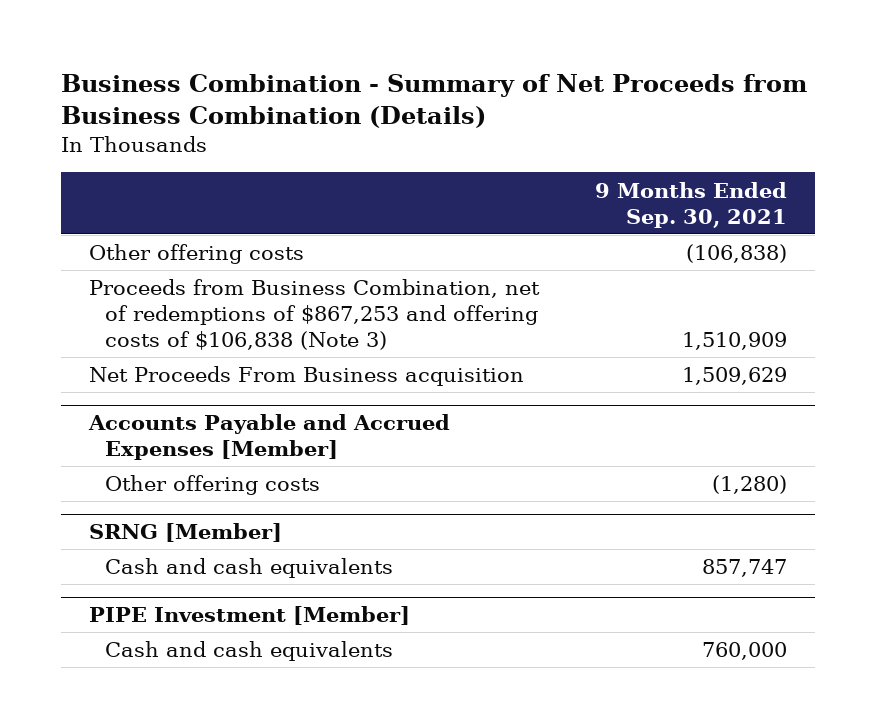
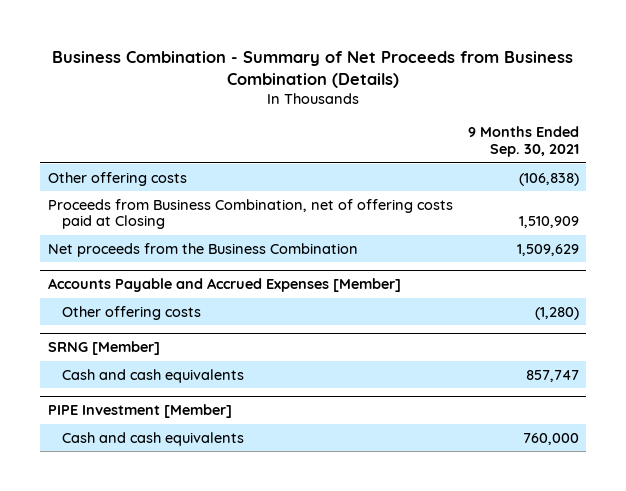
[88,279,540,351] Proceeds from Business Combination, net of redemptions of $867,253 and offering costs of $106,838 (Note 3) -> [47,198,453,230] Proceeds from Business Combination, net of offering costs paid at Closing
[88,366,524,387] Net Proceeds From Business acquisition -> [47,242,358,257] Net proceeds from the Business Combination

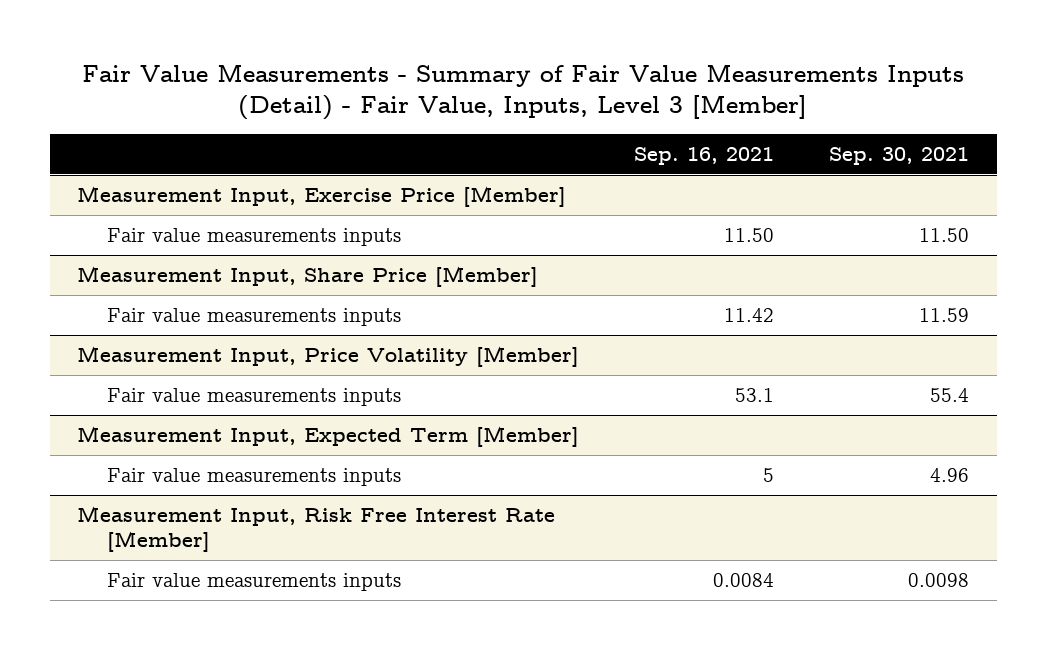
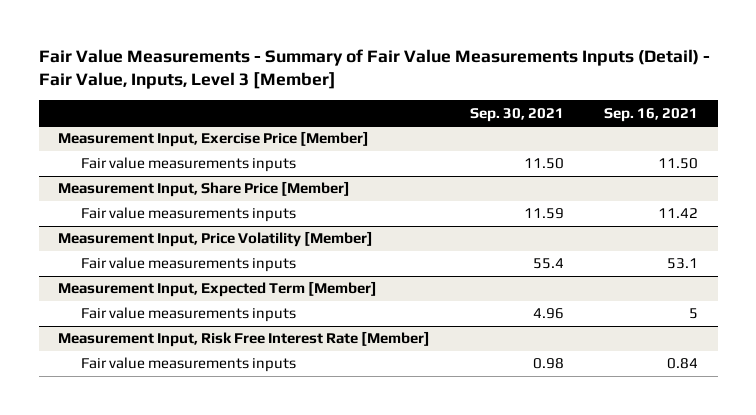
[713,573,775,588] 0.0084 -> [666,358,698,370] 0.84
[908,573,970,588] 0.0098 -> [533,358,565,370] 0.98

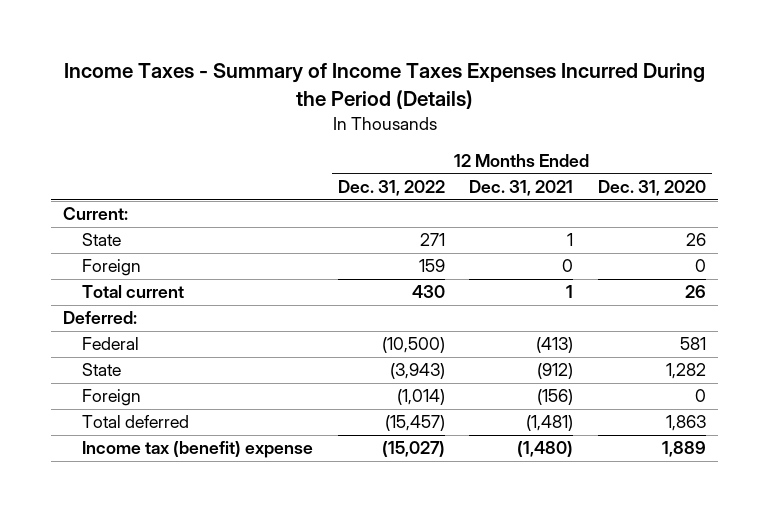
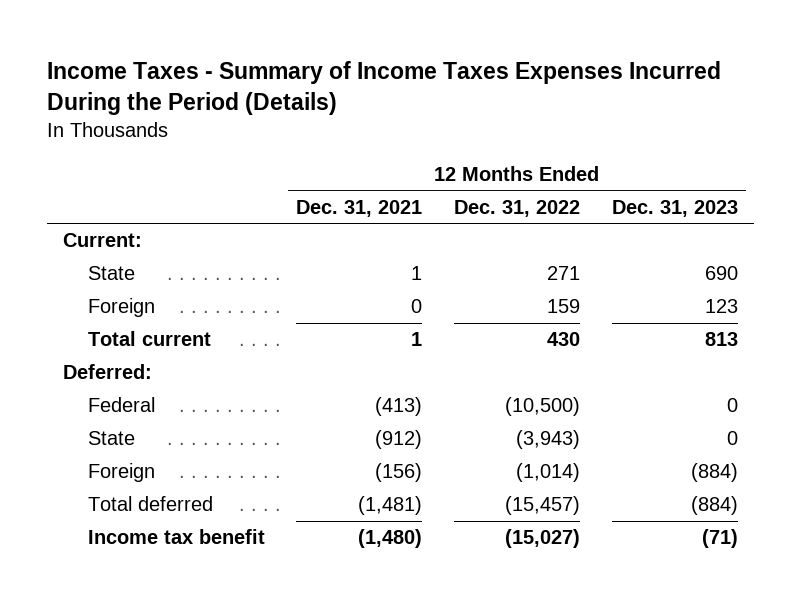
[598,179,707,196] Dec. 31, 2020 -> none
none -> [611,199,738,217] Dec. 31, 2023
[82,441,314,459] Income tax (benefit) expense -> [87,529,265,545] Income tax benefit

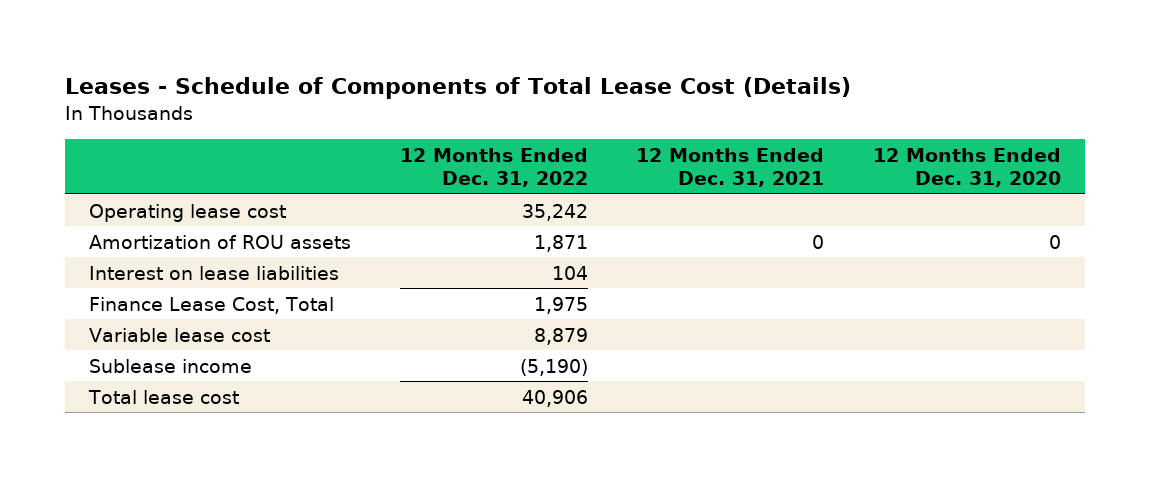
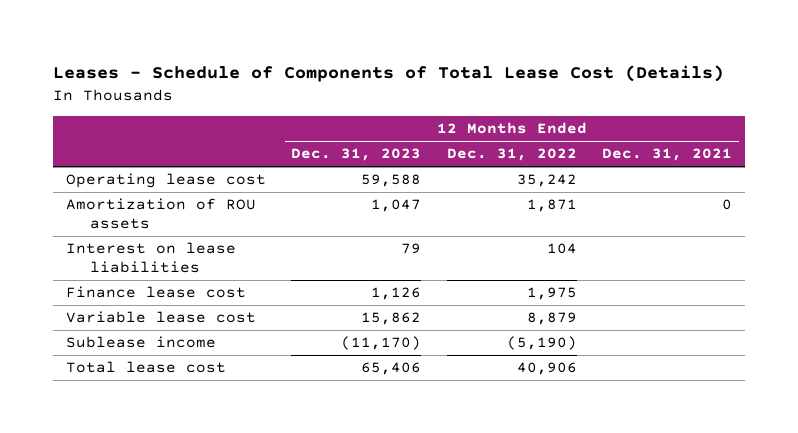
[873,147,1062,187] 12 Months Ended Dec. 31, 2020 -> none
none -> [291,148,422,162] Dec. 31, 2023
[88,296,334,314] Finance Lease Cost, Total -> [65,286,246,299] Finance lease cost

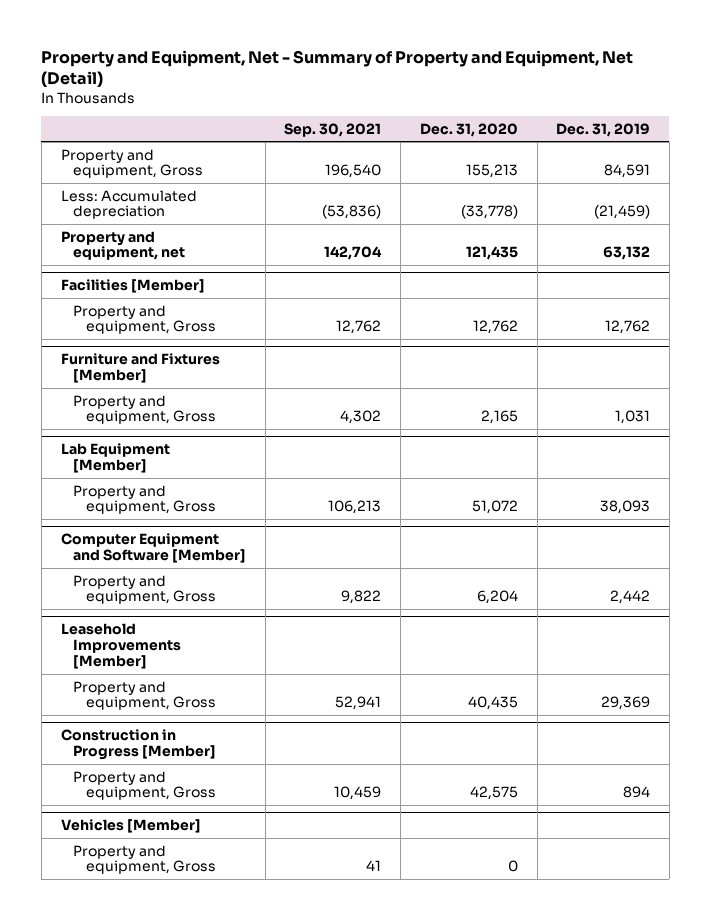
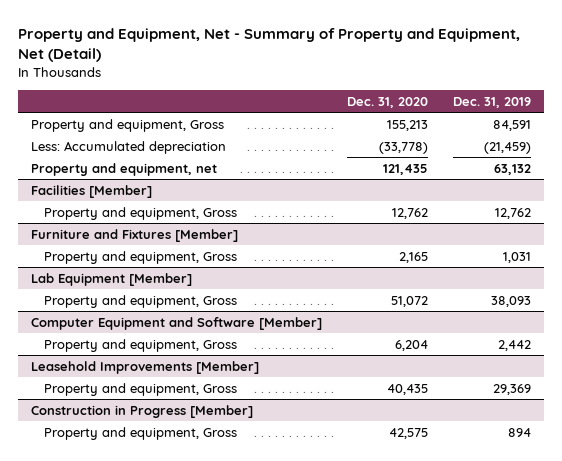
[284,122,382,137] Sep. 30, 2021 -> none
[60,819,201,834] Vehicles [Member] -> none
[73,844,216,875] Property and equipment, Gross -> none

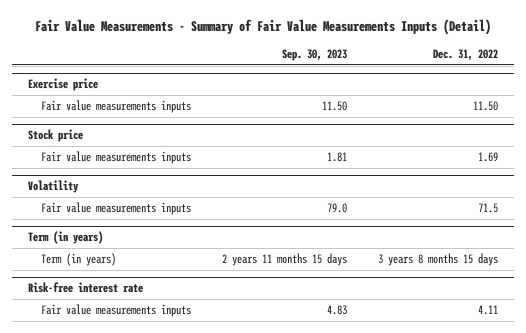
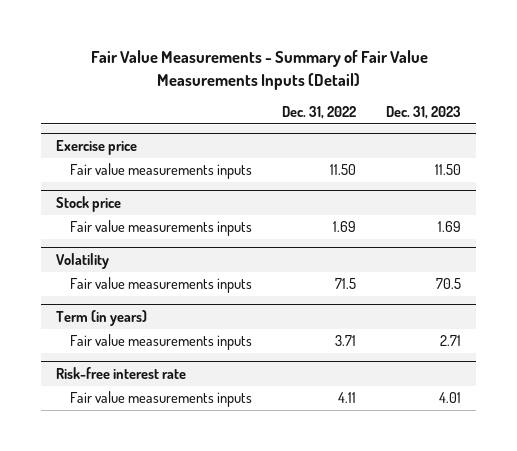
[282,49,348,62] Sep. 30, 2023 -> none
none -> [386,106,462,120] Dec. 31, 2023
[41,253,117,267] Term (in years) -> none
none -> [70,334,253,351] Fair value measurements inputs

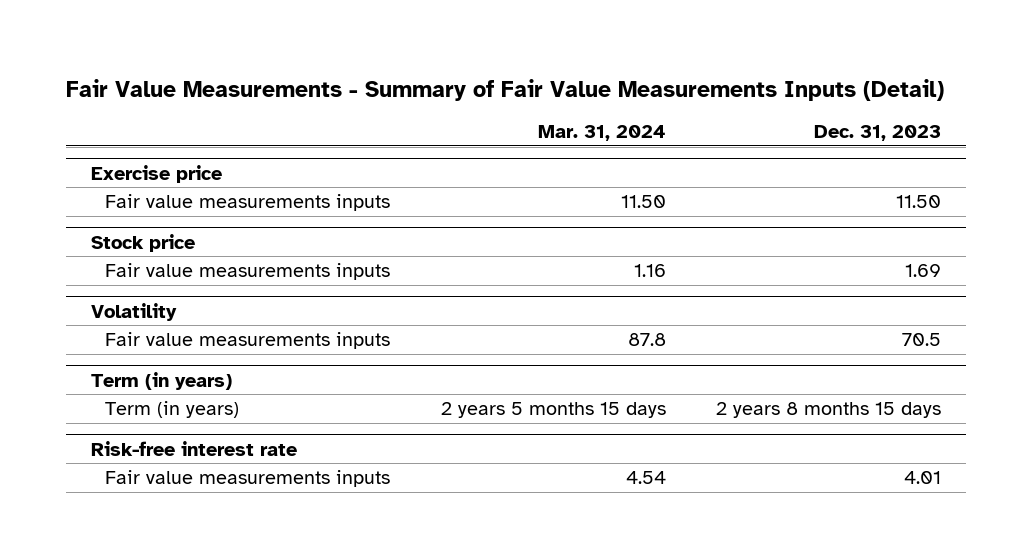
[282,106,357,120] Dec. 31, 2022 -> none
none -> [537,125,666,142] Mar. 31, 2024
[70,334,253,351] Fair value measurements inputs -> none
none -> [105,401,240,419] Term (in years)

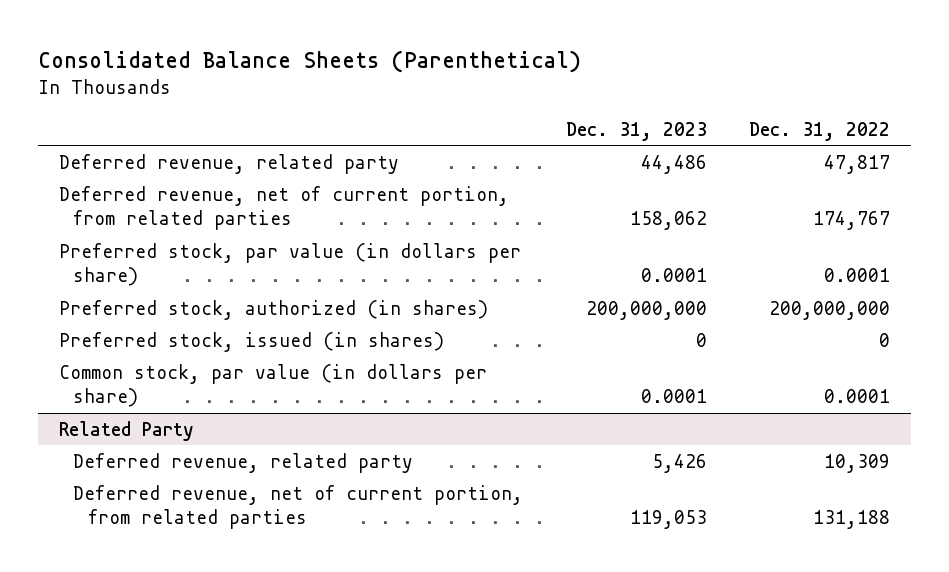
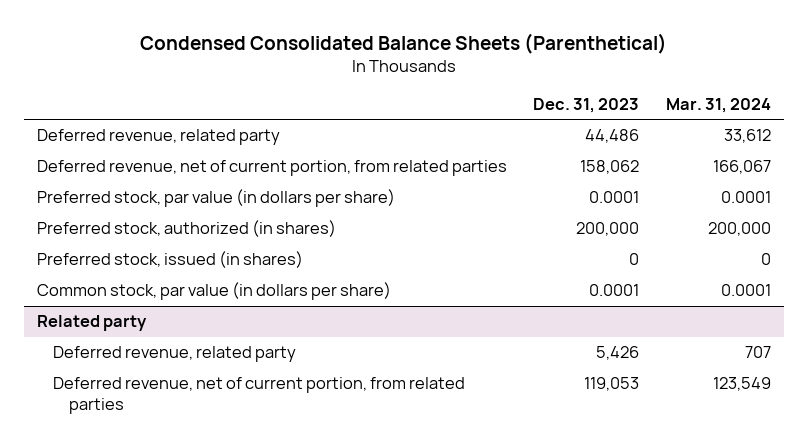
[37,49,581,73] Consolidated Balance Sheets (Parenthetical) -> [139,32,667,54] Condensed Consolidated Balance Sheets (Parenthetical)
[748,121,890,141] Dec. 31, 2022 -> none
none -> [665,98,771,114] Mar. 31, 2024
[585,300,707,320] 200,000,000 -> [576,222,640,237] 200,000
[59,420,195,441] Related Party -> [37,315,148,332] Related party

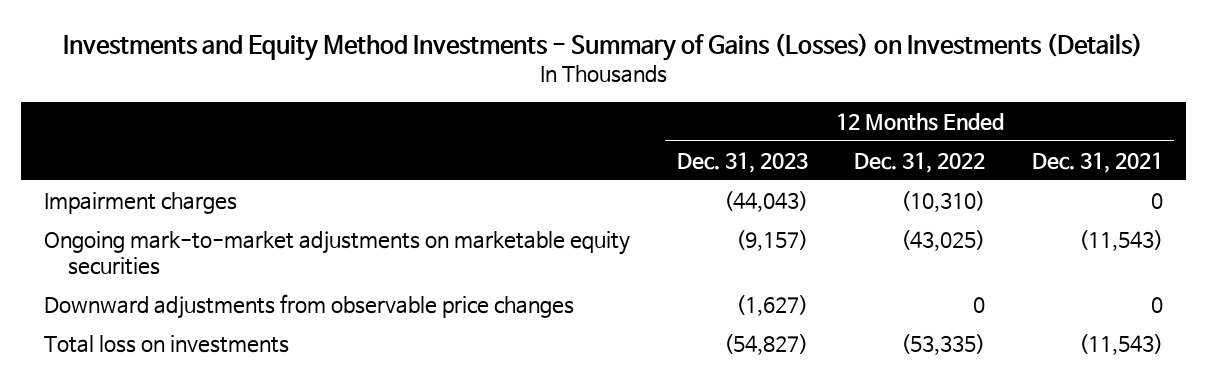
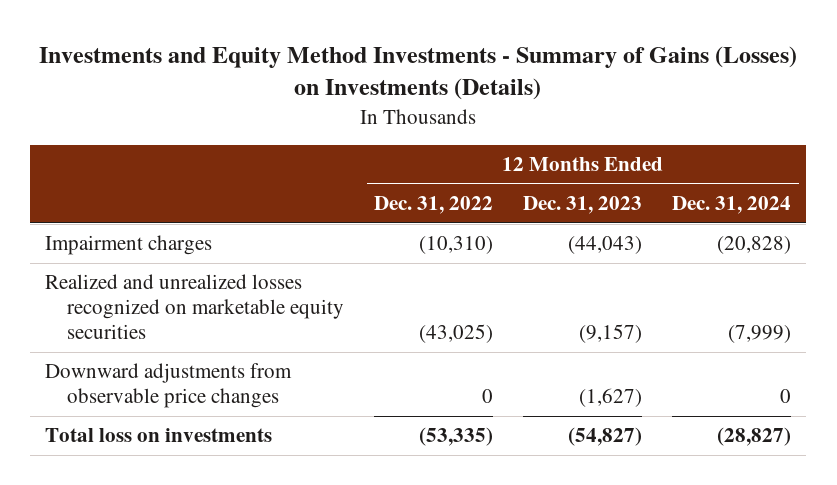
[1031,151,1163,173] Dec. 31, 2021 -> none
none -> [672,196,792,215] Dec. 31, 2024
[43,231,630,275] Ongoing mark-to-market adjustments on marketable equity securities -> [45,274,345,340] Realized and unrealized losses recognized on marketable equity securities

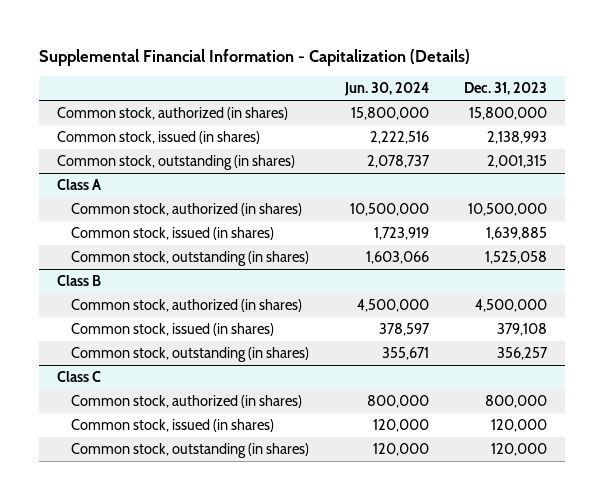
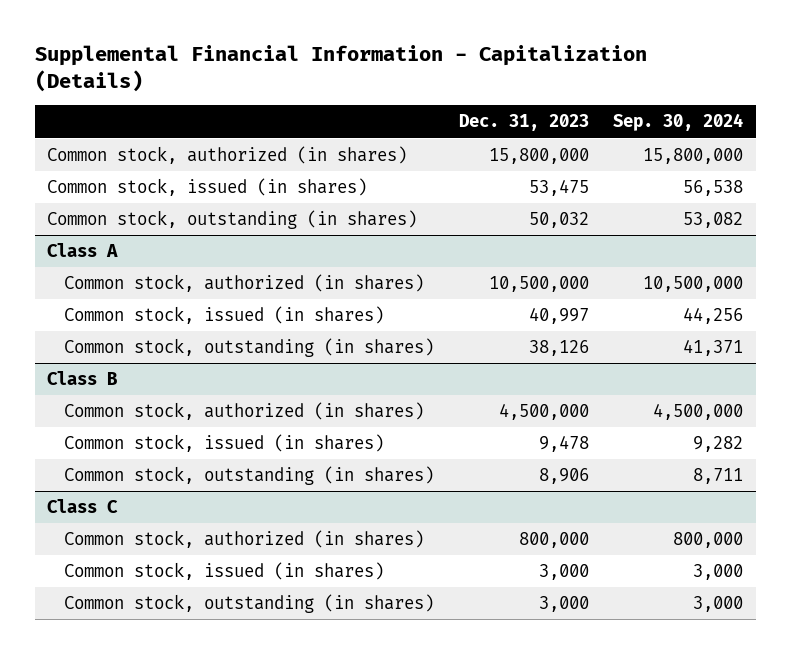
[343,82,429,97] Jun. 30, 2024 -> none
none -> [613,113,744,132] Sep. 30, 2024
[487,130,548,144] 2,138,993 -> [528,179,589,197] 53,475
[487,154,548,168] 2,001,315 -> [528,212,589,229] 50,032
[486,226,548,240] 1,639,885 -> [528,307,589,325] 40,997
[485,250,548,264] 1,525,058 -> [528,340,589,357] 38,126
[497,322,548,336] 379,108 -> [538,435,589,453] 9,478
[497,346,549,360] 356,257 -> [538,468,589,485] 8,906
[491,418,548,432] 120,000 -> [538,564,589,581] 3,000
[491,442,548,456] 120,000 -> [538,596,589,613] 3,000

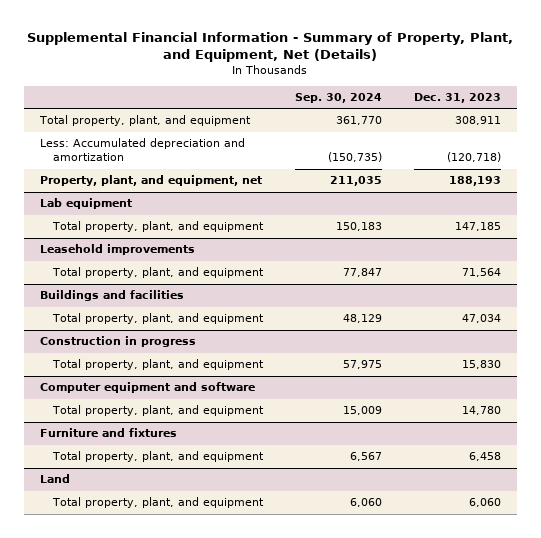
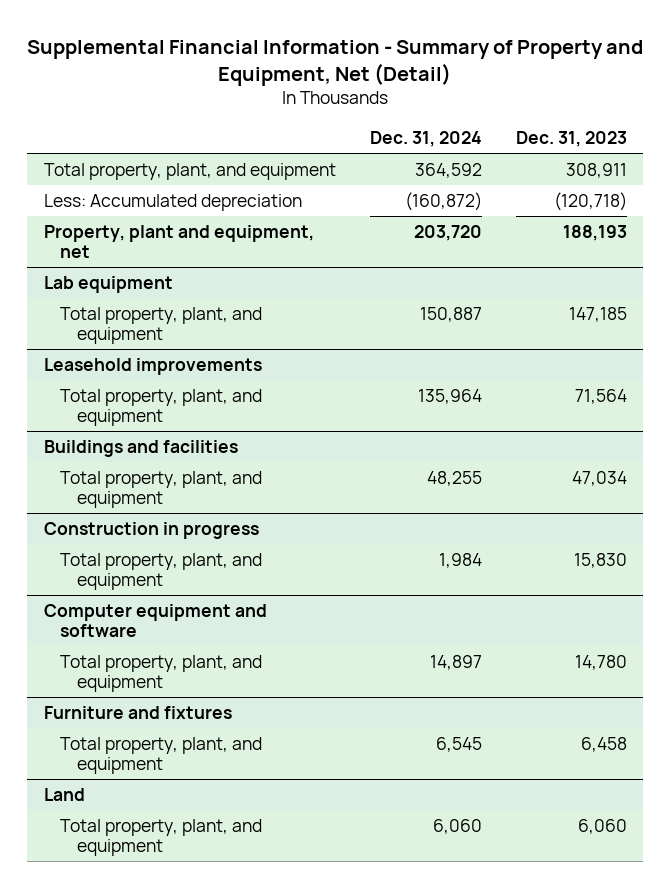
[27,31,514,63] Supplemental Financial Information - Summary of Property, Plant, and Equipment, Net (Details) -> [27,40,644,87] Supplemental Financial Information - Summary of Property and Equipment, Net (Detail)
[294,93,382,104] Sep. 30, 2024 -> none
none -> [369,130,482,147] Dec. 31, 2024
[40,138,246,162] Less: Accumulated depreciation and amortization -> [44,193,303,211] Less: Accumulated depreciation
[40,175,263,187] Property, plant, and equipment, net -> [44,224,315,259] Property, plant and equipment, net

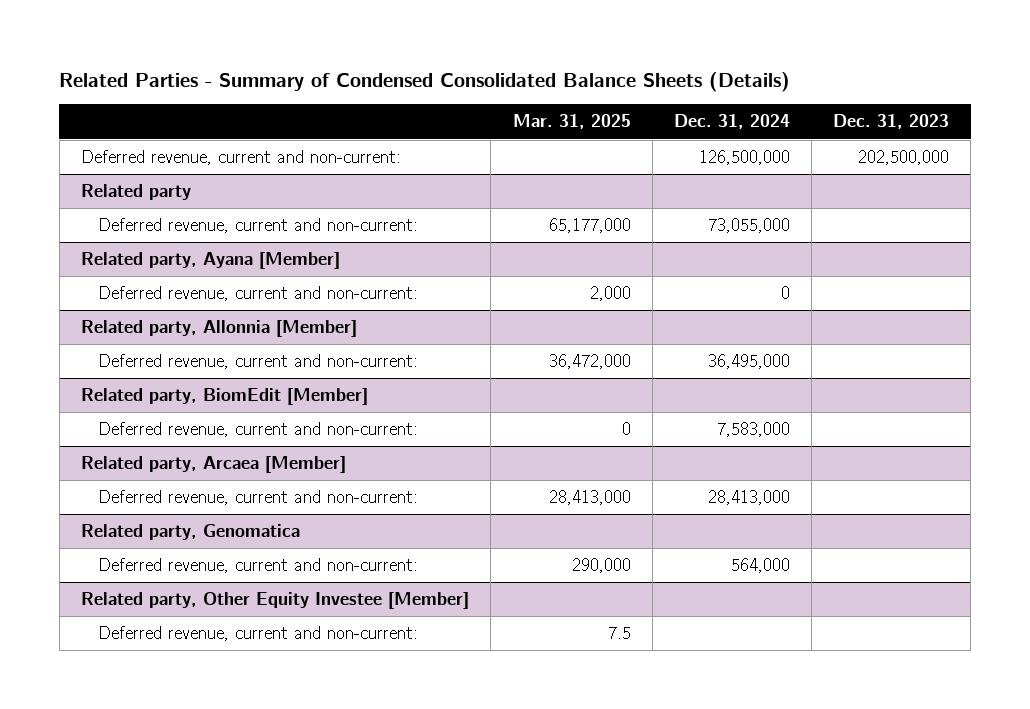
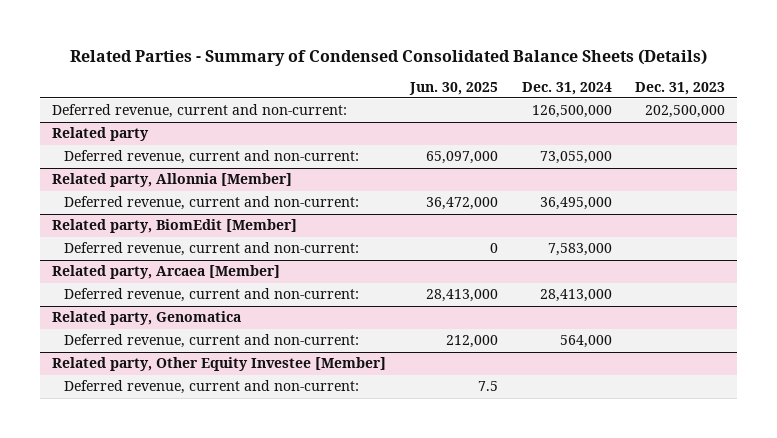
[512,114,631,130] Mar. 31, 2025 -> none
none -> [408,81,498,95] Jun. 30, 2025
[81,252,341,270] Related party, Ayana [Member] -> none
[98,286,419,302] Deferred revenue, current and non-current: -> none

